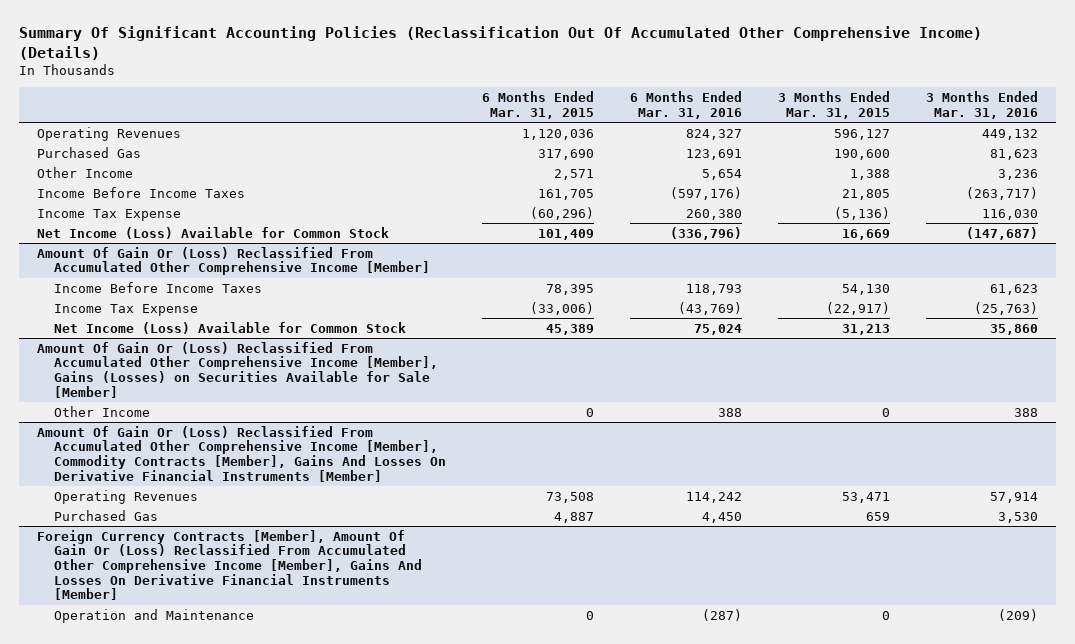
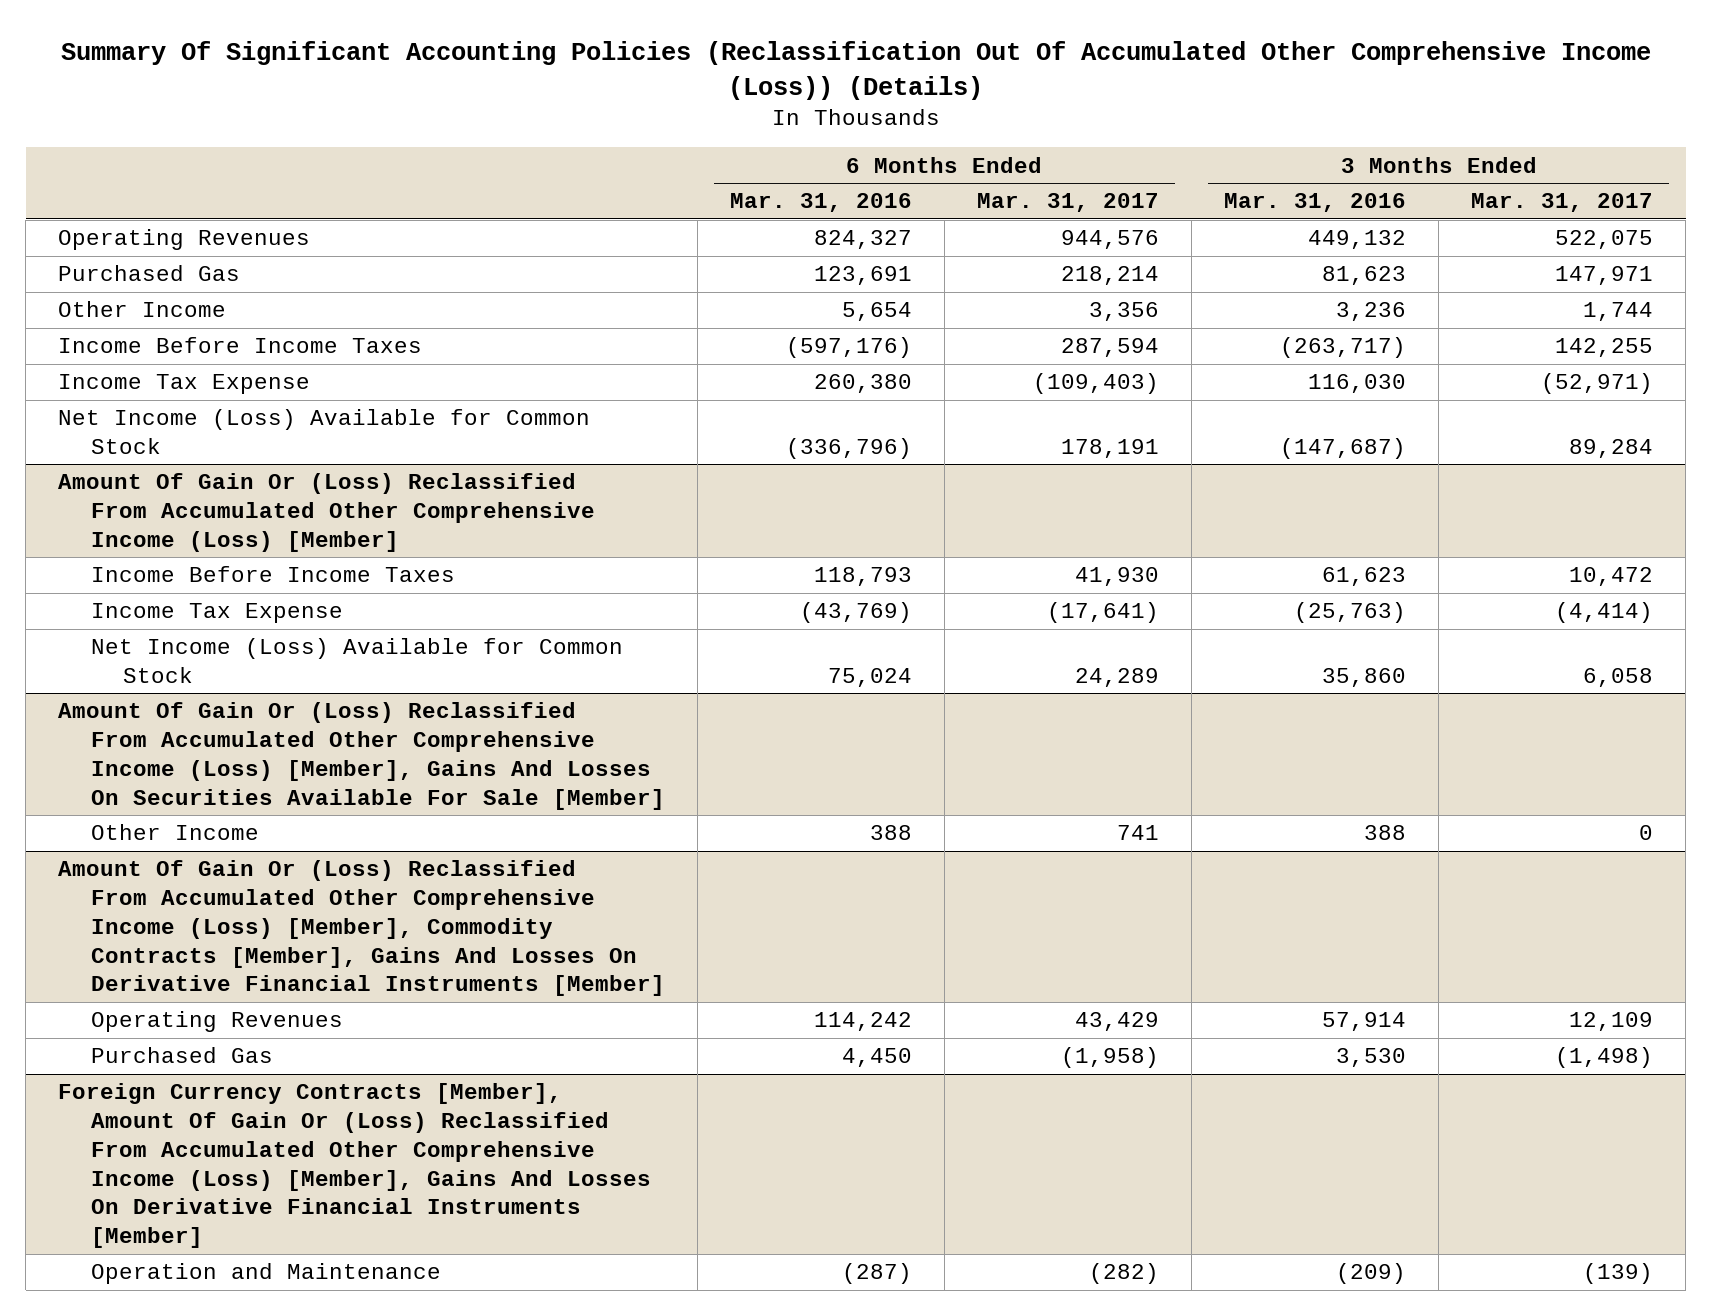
[18,26,982,60] Summary Of Significant Accounting Policies (Reclassification Out Of Accumulated Other Comprehensive Income) (Details) -> [60,41,1651,100] Summary Of Significant Accounting Policies (Reclassification Out Of Accumulated Other Comprehensive Income (Loss)) (Details)
[482,91,595,119] 6 Months Ended Mar. 31, 2015 -> none
[778,91,891,119] 3 Months Ended Mar. 31, 2015 -> none
none -> [976,193,1159,213] Mar. 31, 2017
none -> [1471,193,1654,213] Mar. 31, 2017
[36,246,431,276] Amount Of Gain Or (Loss) Reclassified From Accumulated Other Comprehensive Income [Member] -> [58,473,595,552] Amount Of Gain Or (Loss) Reclassified From Accumulated Other Comprehensive Income (Loss) [Member]
[36,341,439,398] Amount Of Gain Or (Loss) Reclassified From Accumulated Other Comprehensive Income [Member], Gains (Losses) on Securities Available for Sale [Member] -> [58,702,665,810] Amount Of Gain Or (Loss) Reclassified From Accumulated Other Comprehensive Income (Loss) [Member], Gains And Losses On Securities Available For Sale [Member]
[36,425,447,482] Amount Of Gain Or (Loss) Reclassified From Accumulated Other Comprehensive Income [Member], Commodity Contracts [Member], Gains And Losses On Derivative Financial Instruments [Member] -> [58,860,665,997] Amount Of Gain Or (Loss) Reclassified From Accumulated Other Comprehensive Income (Loss) [Member], Commodity Contracts [Member], Gains And Losses On Derivative Financial Instruments [Member]
[36,529,423,601] Foreign Currency Contracts [Member], Amount Of Gain Or (Loss) Reclassified From Accumulated Other Comprehensive Income [Member], Gains And Losses On Derivative Financial Instruments [Member] -> [58,1083,651,1249] Foreign Currency Contracts [Member], Amount Of Gain Or (Loss) Reclassified From Accumulated Other Comprehensive Income (Loss) [Member], Gains And Losses On Derivative Financial Instruments [Member]

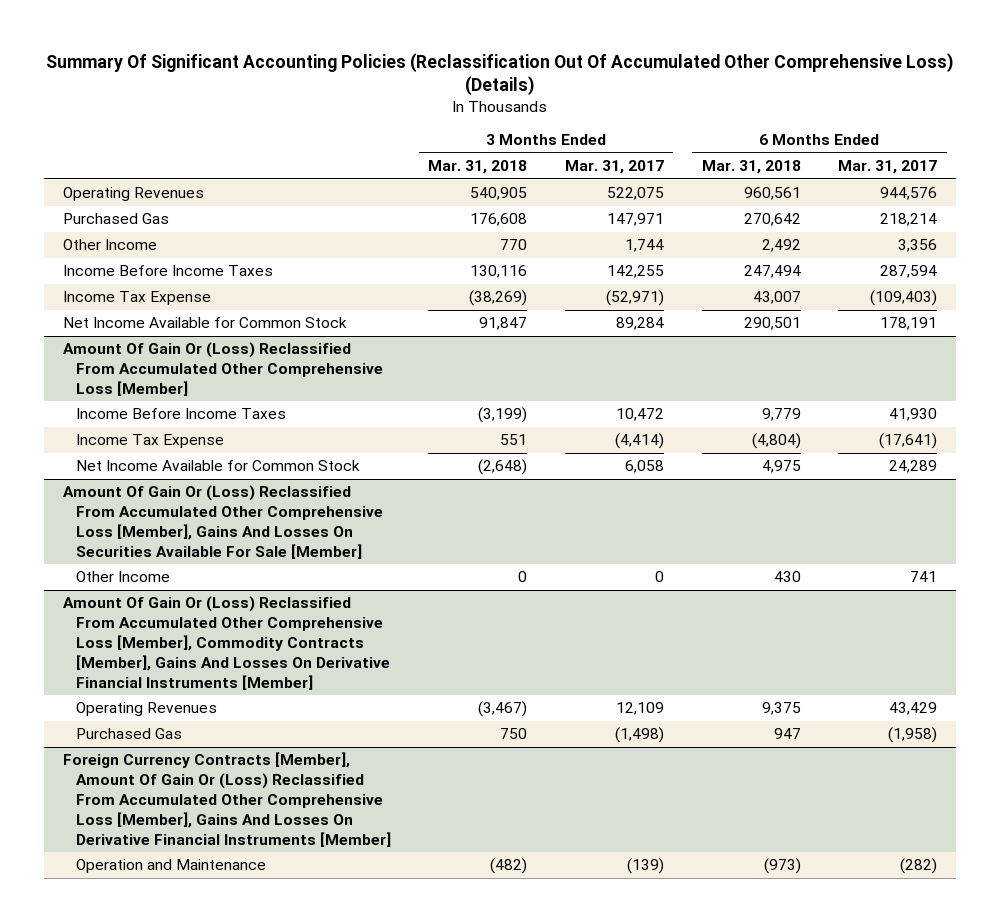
[60,41,1651,100] Summary Of Significant Accounting Policies (Reclassification Out Of Accumulated Other Comprehensive Income (Loss)) (Details) -> [46,52,955,96] Summary Of Significant Accounting Policies (Reclassification Out Of Accumulated Other Comprehensive Loss) (Details)
[729,193,912,213] Mar. 31, 2016 -> none
[1223,193,1406,213] Mar. 31, 2016 -> none
none -> [428,160,528,175] Mar. 31, 2018
none -> [701,160,801,175] Mar. 31, 2018
[58,409,591,455] Net Income (Loss) Available for Common Stock -> [62,317,347,329] Net Income Available for Common Stock
[58,473,595,552] Amount Of Gain Or (Loss) Reclassified From Accumulated Other Comprehensive Income (Loss) [Member] -> [62,342,383,396] Amount Of Gain Or (Loss) Reclassified From Accumulated Other Comprehensive Loss [Member]
[90,638,623,684] Net Income (Loss) Available for Common Stock -> [75,460,360,472] Net Income Available for Common Stock
[58,702,665,810] Amount Of Gain Or (Loss) Reclassified From Accumulated Other Comprehensive Income (Loss) [Member], Gains And Losses On Securities Available For Sale [Member] -> [62,485,383,559] Amount Of Gain Or (Loss) Reclassified From Accumulated Other Comprehensive Loss [Member], Gains And Losses On Securities Available For Sale [Member]
[58,860,665,997] Amount Of Gain Or (Loss) Reclassified From Accumulated Other Comprehensive Income (Loss) [Member], Commodity Contracts [Member], Gains And Losses On Derivative Financial Instruments [Member] -> [62,596,390,690] Amount Of Gain Or (Loss) Reclassified From Accumulated Other Comprehensive Loss [Member], Commodity Contracts [Member], Gains And Losses On Derivative Financial Instruments [Member]
[58,1083,651,1249] Foreign Currency Contracts [Member], Amount Of Gain Or (Loss) Reclassified From Accumulated Other Comprehensive Income (Loss) [Member], Gains And Losses On Derivative Financial Instruments [Member] -> [62,752,391,847] Foreign Currency Contracts [Member], Amount Of Gain Or (Loss) Reclassified From Accumulated Other Comprehensive Loss [Member], Gains And Losses On Derivative Financial Instruments [Member]

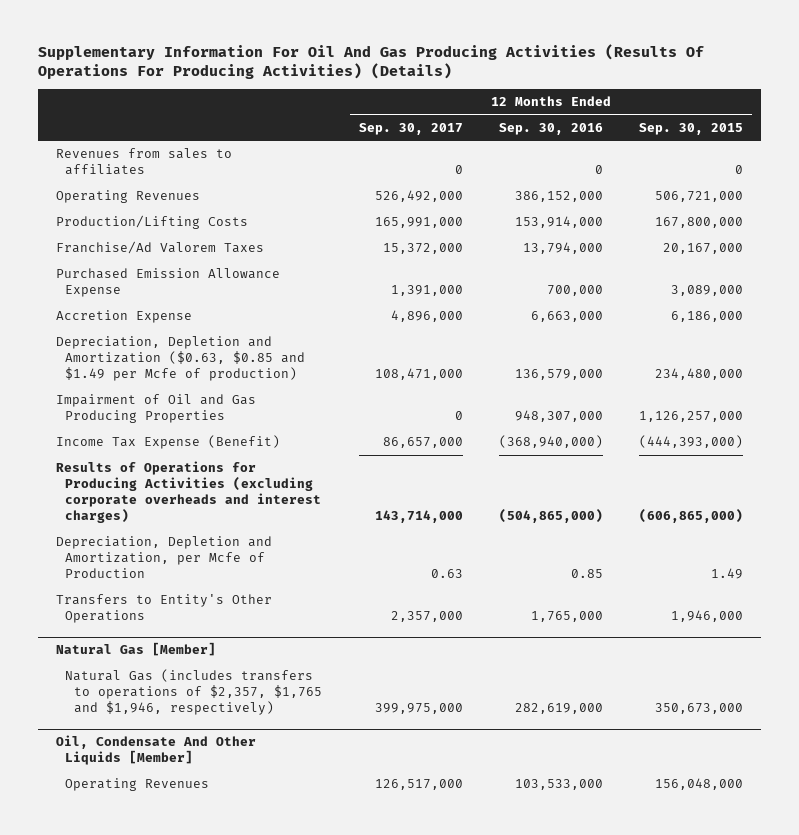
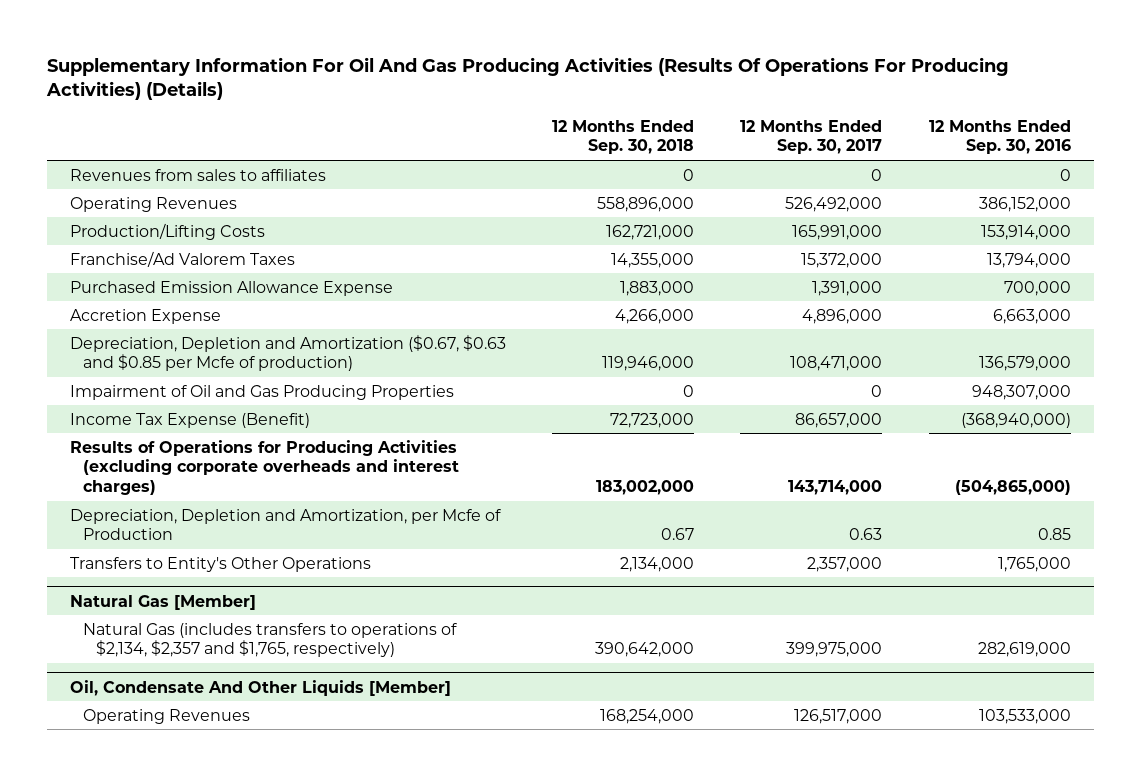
[639,122,744,135] Sep. 30, 2015 -> none
none -> [552,119,695,155] 12 Months Ended Sep. 30, 2018
[55,336,306,382] Depreciation, Depletion and Amortization ($0.63, $0.85 and $1.49 per Mcfe of production) -> [70,334,507,372] Depreciation, Depletion and Amortization ($0.67, $0.63 and $0.85 per Mcfe of production)
[65,669,323,716] Natural Gas (includes transfers to operations of $2,357, $1,765 and $1,946, respectively) -> [83,622,458,658] Natural Gas (includes transfers to operations of $2,134, $2,357 and $1,765, respectively)

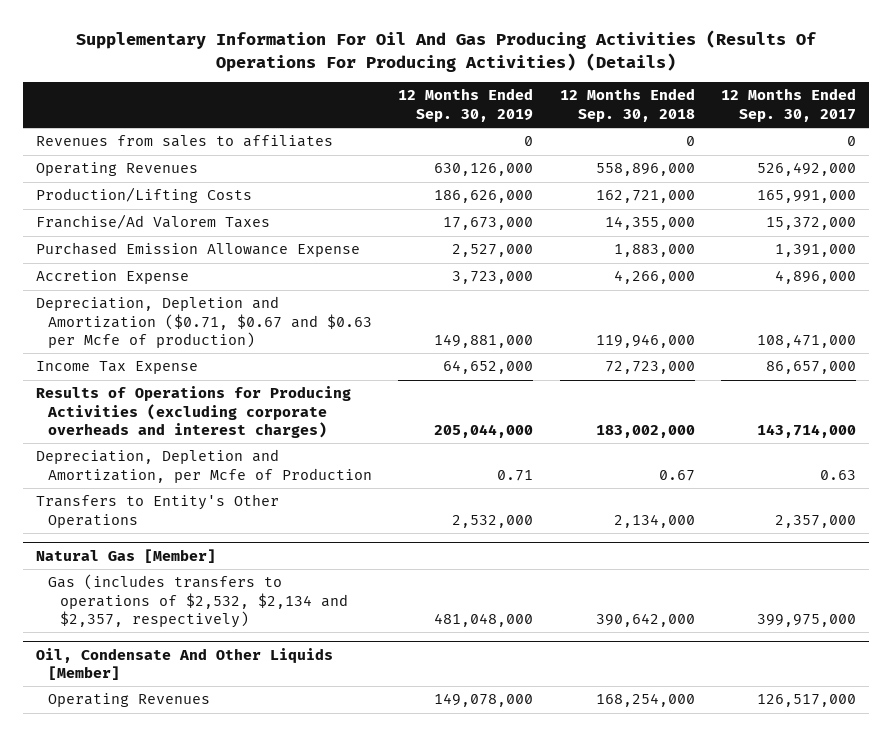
[928,119,1071,155] 12 Months Ended Sep. 30, 2016 -> none
none -> [398,88,534,122] 12 Months Ended Sep. 30, 2019
[70,384,455,400] Impairment of Oil and Gas Producing Properties -> none
[70,334,507,372] Depreciation, Depletion and Amortization ($0.67, $0.63 and $0.85 per Mcfe of production) -> [35,296,373,348] Depreciation, Depletion and Amortization ($0.71, $0.67 and $0.63 per Mcfe of production)
[70,412,311,428] Income Tax Expense (Benefit) -> [35,361,198,375] Income Tax Expense
[83,622,458,658] Natural Gas (includes transfers to operations of $2,134, $2,357 and $1,765, respectively) -> [48,574,349,628] Gas (includes transfers to operations of $2,532, $2,134 and $2,357, respectively)

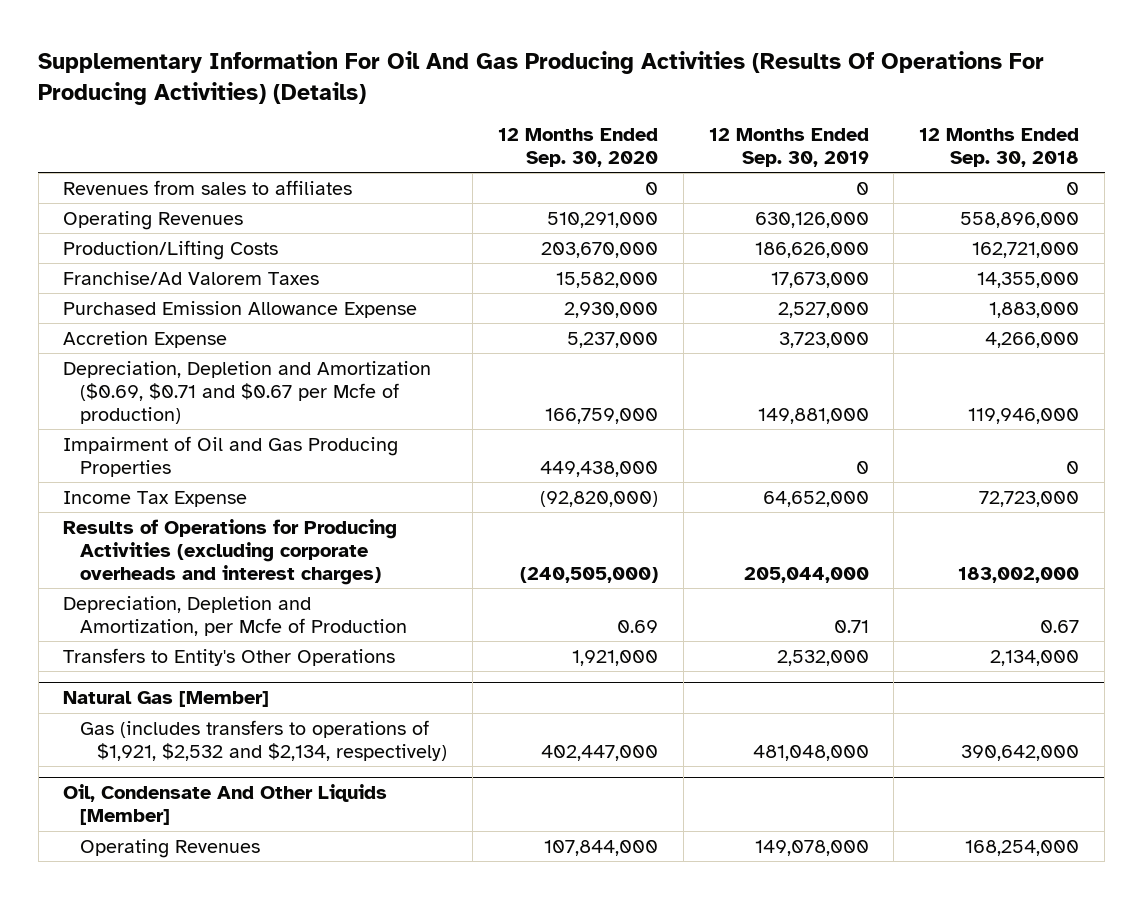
[721,88,857,122] 12 Months Ended Sep. 30, 2017 -> none
none -> [497,128,658,168] 12 Months Ended Sep. 30, 2020
[35,296,373,348] Depreciation, Depletion and Amortization ($0.71, $0.67 and $0.63 per Mcfe of production) -> [63,360,432,424] Depreciation, Depletion and Amortization ($0.69, $0.71 and $0.67 per Mcfe of production)
none -> [63,435,399,477] Impairment of Oil and Gas Producing Properties
[48,574,349,628] Gas (includes transfers to operations of $2,532, $2,134 and $2,357, respectively) -> [80,719,448,761] Gas (includes transfers to operations of $1,921, $2,532 and $2,134, respectively)

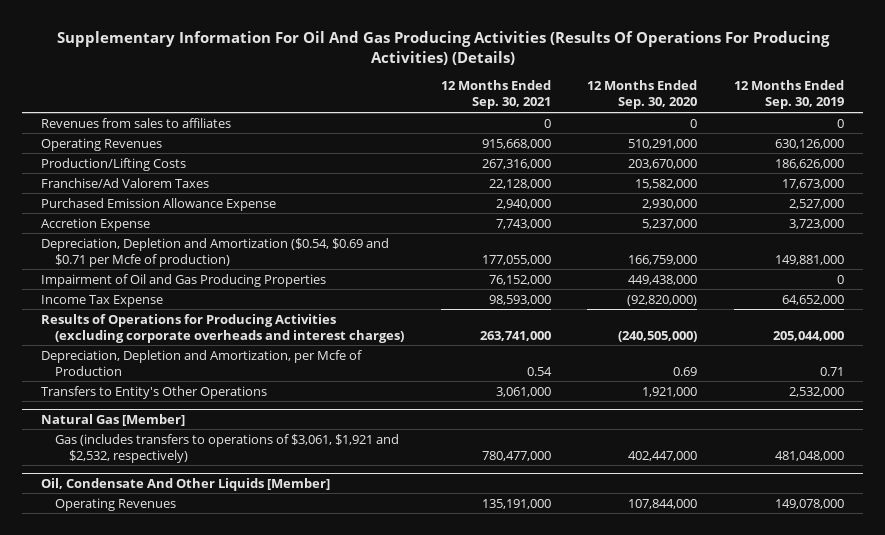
[919,128,1080,168] 12 Months Ended Sep. 30, 2018 -> none
none -> [440,80,551,110] 12 Months Ended Sep. 30, 2021
[63,360,432,424] Depreciation, Depletion and Amortization ($0.69, $0.71 and $0.67 per Mcfe of production) -> [40,237,389,267] Depreciation, Depletion and Amortization ($0.54, $0.69 and $0.71 per Mcfe of production)
[80,719,448,761] Gas (includes transfers to operations of $1,921, $2,532 and $2,134, respectively) -> [54,433,399,463] Gas (includes transfers to operations of $3,061, $1,921 and $2,532, respectively)

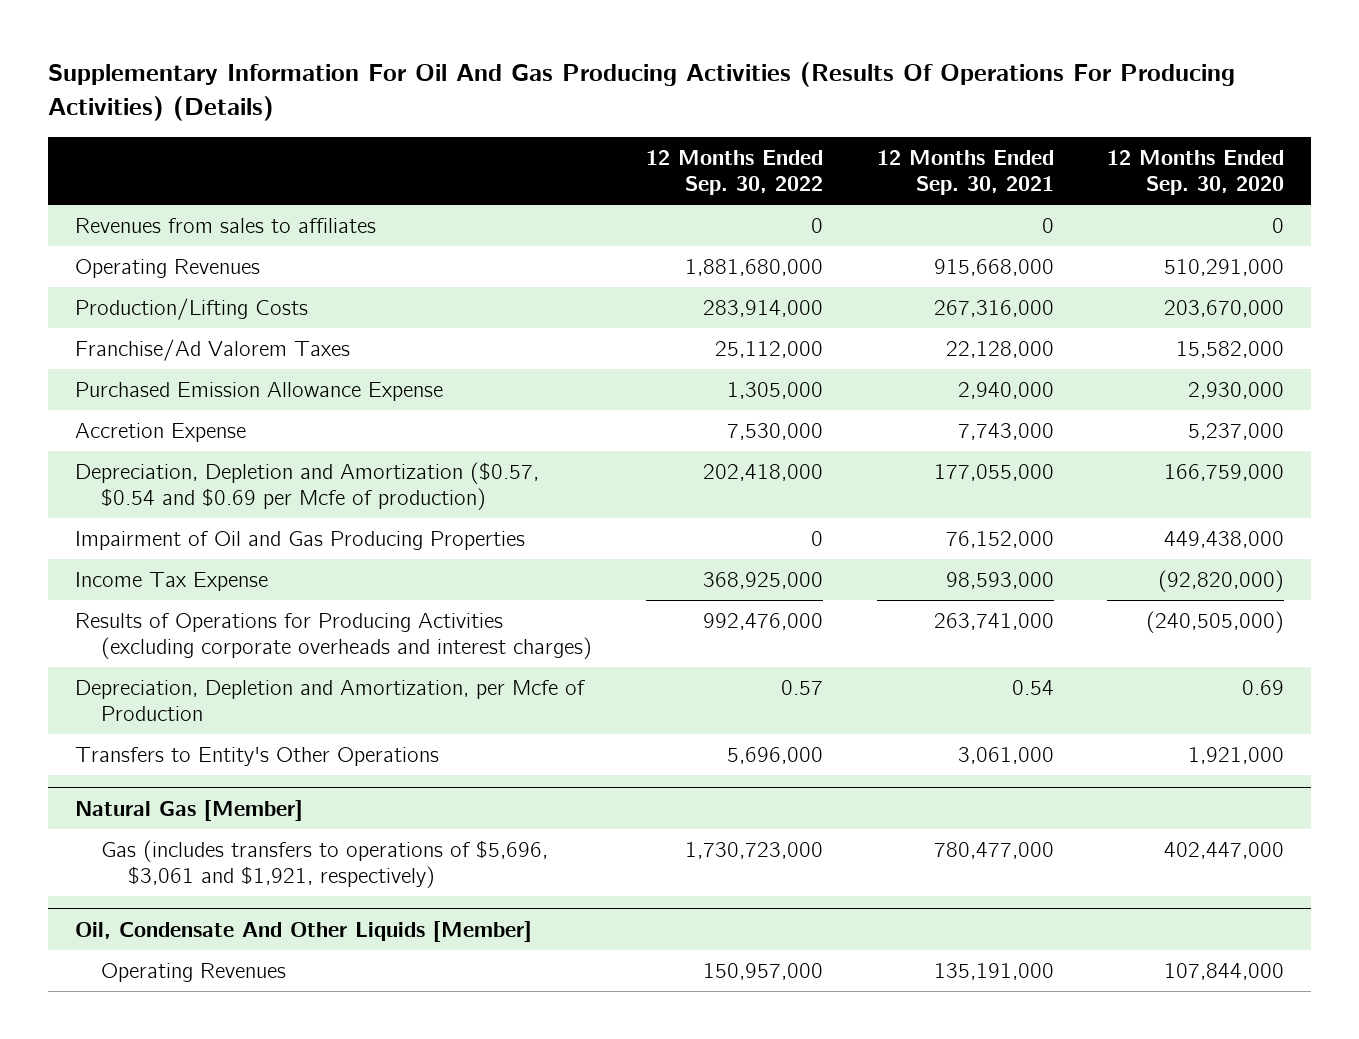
[734,80,845,110] 12 Months Ended Sep. 30, 2019 -> none
none -> [646,149,824,195] 12 Months Ended Sep. 30, 2022
[40,237,389,267] Depreciation, Depletion and Amortization ($0.54, $0.69 and $0.71 per Mcfe of production) -> [74,462,539,511] Depreciation, Depletion and Amortization ($0.57, $0.54 and $0.69 per Mcfe of production)
[54,433,399,463] Gas (includes transfers to operations of $3,061, $1,921 and $2,532, respectively) -> [101,840,549,889] Gas (includes transfers to operations of $5,696, $3,061 and $1,921, respectively)

